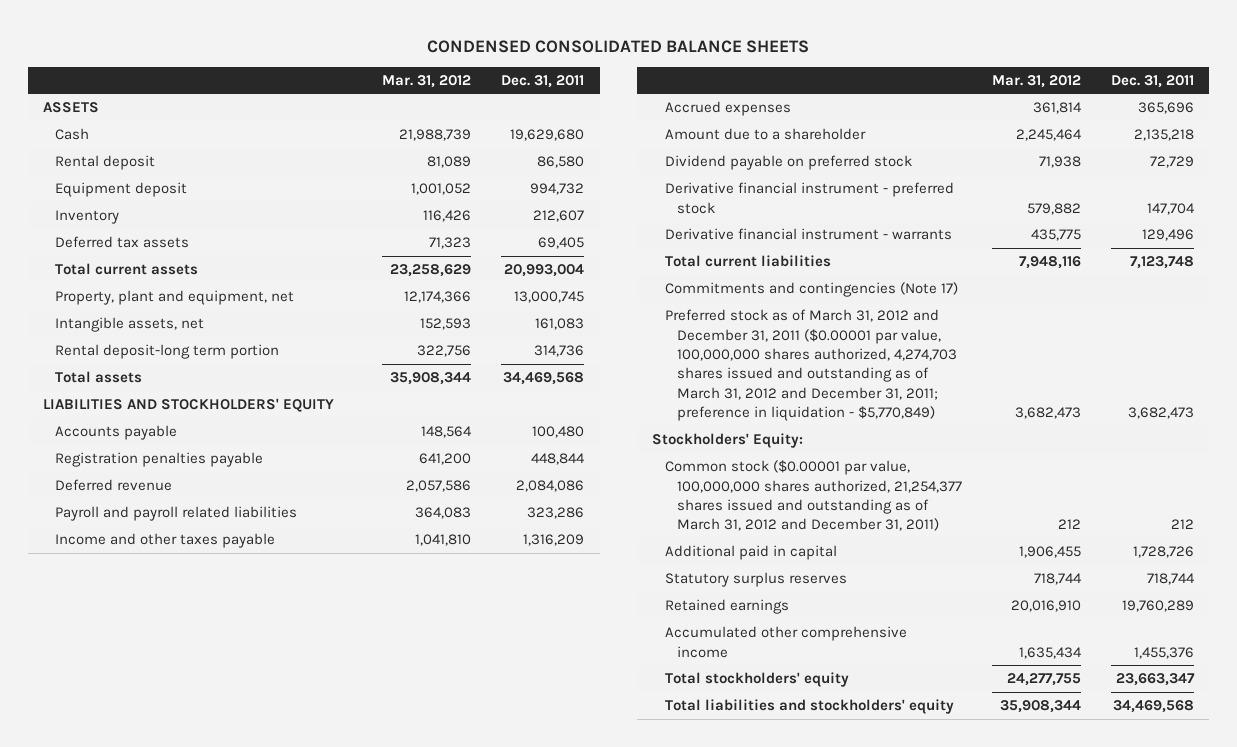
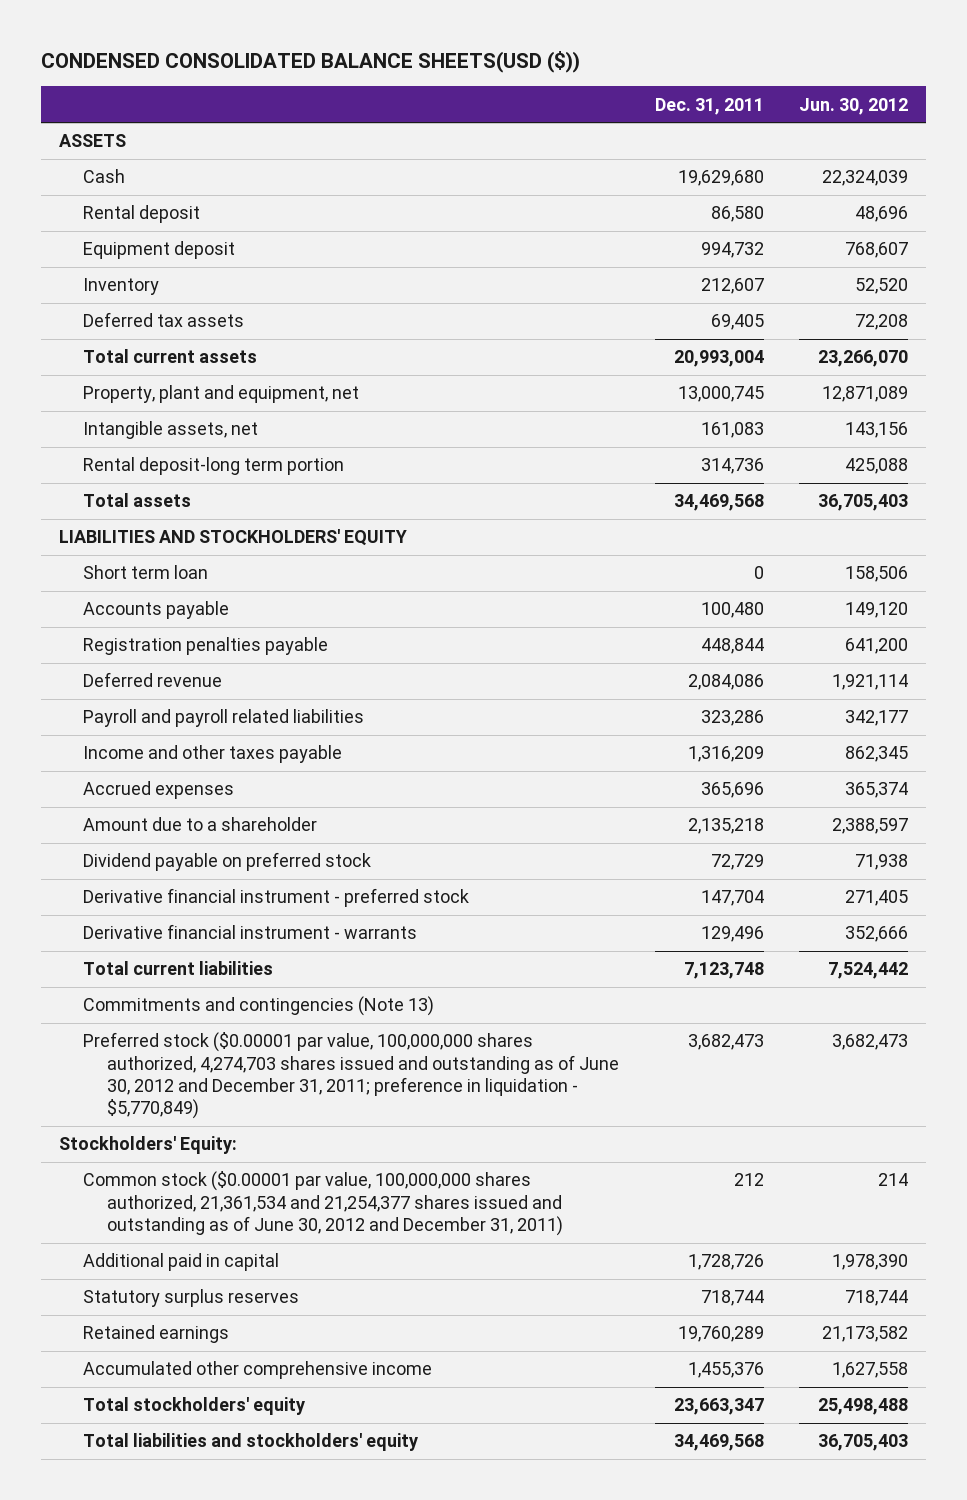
[427,39,810,53] CONDENSED CONSOLIDATED BALANCE SHEETS -> [40,51,580,74] CONDENSED CONSOLIDATED BALANCE SHEETS(USD ($))
[382,74,472,88] Mar. 31, 2012 -> none
none -> [799,97,909,115] Jun. 30, 2012
none -> [82,565,208,580] Short term loan
[664,282,958,298] Commitments and contingencies (Note 17) -> [82,996,434,1017] Commitments and contingencies (Note 13)
[664,309,957,422] Preferred stock as of March 31, 2012 and December 31, 2011 ($0.00001 par value, 100,000,000 shares authorized, 4,274,703 shares issued and outstanding as of March 31, 2012 and December 31, 2011; preference in liquidation - $5,770,849) -> [82,1032,620,1120] Preferred stock ($0.00001 par value, 100,000,000 shares authorized, 4,274,703 shares issued and outstanding as of June 30, 2012 and December 31, 2011; preference in liquidation - $5,770,849)
[664,460,962,532] Common stock ($0.00001 par value, 100,000,000 shares authorized, 21,254,377 shares issued and outstanding as of March 31, 2012 and December 31, 2011) -> [82,1171,564,1237] Common stock ($0.00001 par value, 100,000,000 shares authorized, 21,361,534 and 21,254,377 shares issued and outstanding as of June 30, 2012 and December 31, 2011)

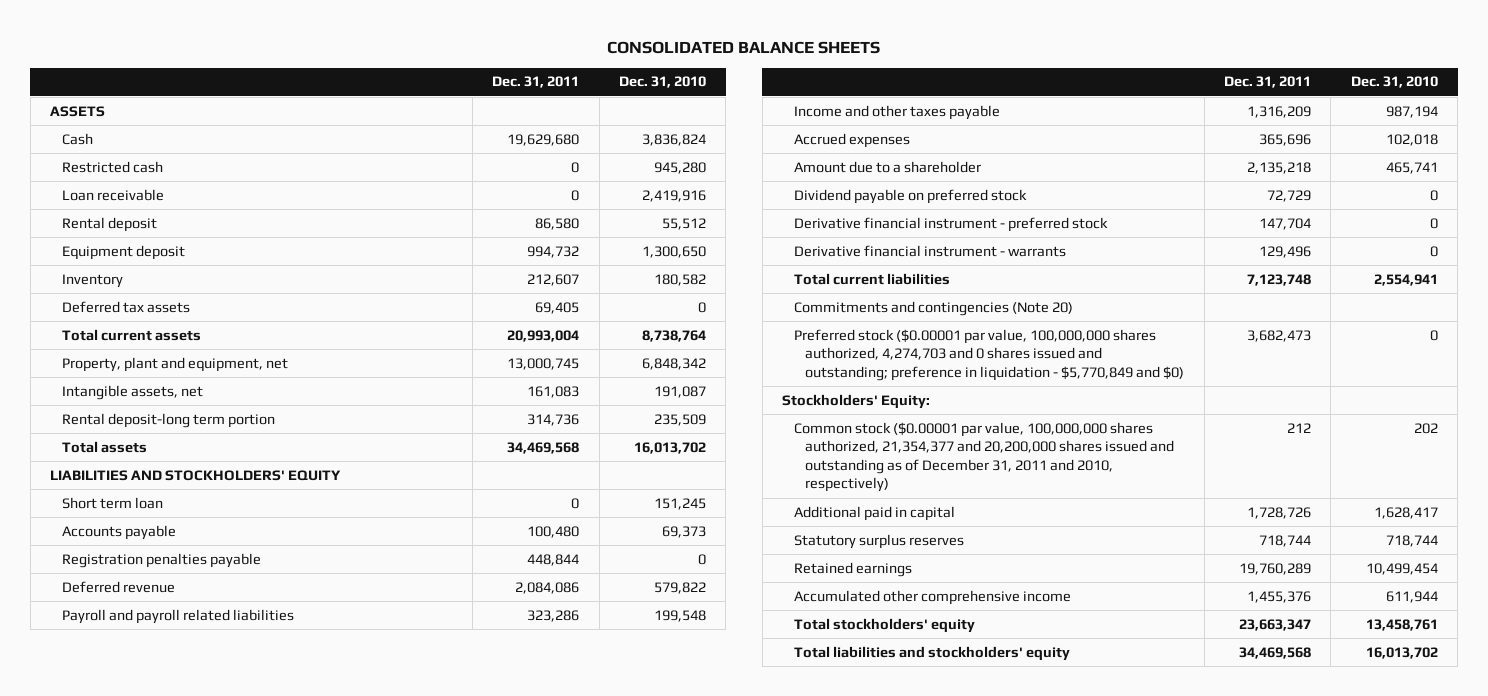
[40,51,580,74] CONDENSED CONSOLIDATED BALANCE SHEETS(USD ($)) -> [606,41,880,55] CONSOLIDATED BALANCE SHEETS
[799,97,909,115] Jun. 30, 2012 -> none
none -> [618,76,706,89] Dec. 31, 2010
none -> [61,160,163,173] Restricted cash
none -> [61,188,164,201] Loan receivable
[82,996,434,1017] Commitments and contingencies (Note 13) -> [793,300,1073,316] Commitments and contingencies (Note 20)
[82,1032,620,1120] Preferred stock ($0.00001 par value, 100,000,000 shares authorized, 4,274,703 shares issued and outstanding as of June 30, 2012 and December 31, 2011; preference in liquidation - $5,770,849) -> [793,328,1185,381] Preferred stock ($0.00001 par value, 100,000,000 shares authorized, 4,274,703 and 0 shares issued and outstanding; preference in liquidation - $5,770,849 and $0)
[82,1171,564,1237] Common stock ($0.00001 par value, 100,000,000 shares authorized, 21,361,534 and 21,254,377 shares issued and outstanding as of June 30, 2012 and December 31, 2011) -> [793,421,1175,493] Common stock ($0.00001 par value, 100,000,000 shares authorized, 21,354,377 and 20,200,000 shares issued and outstanding as of December 31, 2011 and 2010, respectively)

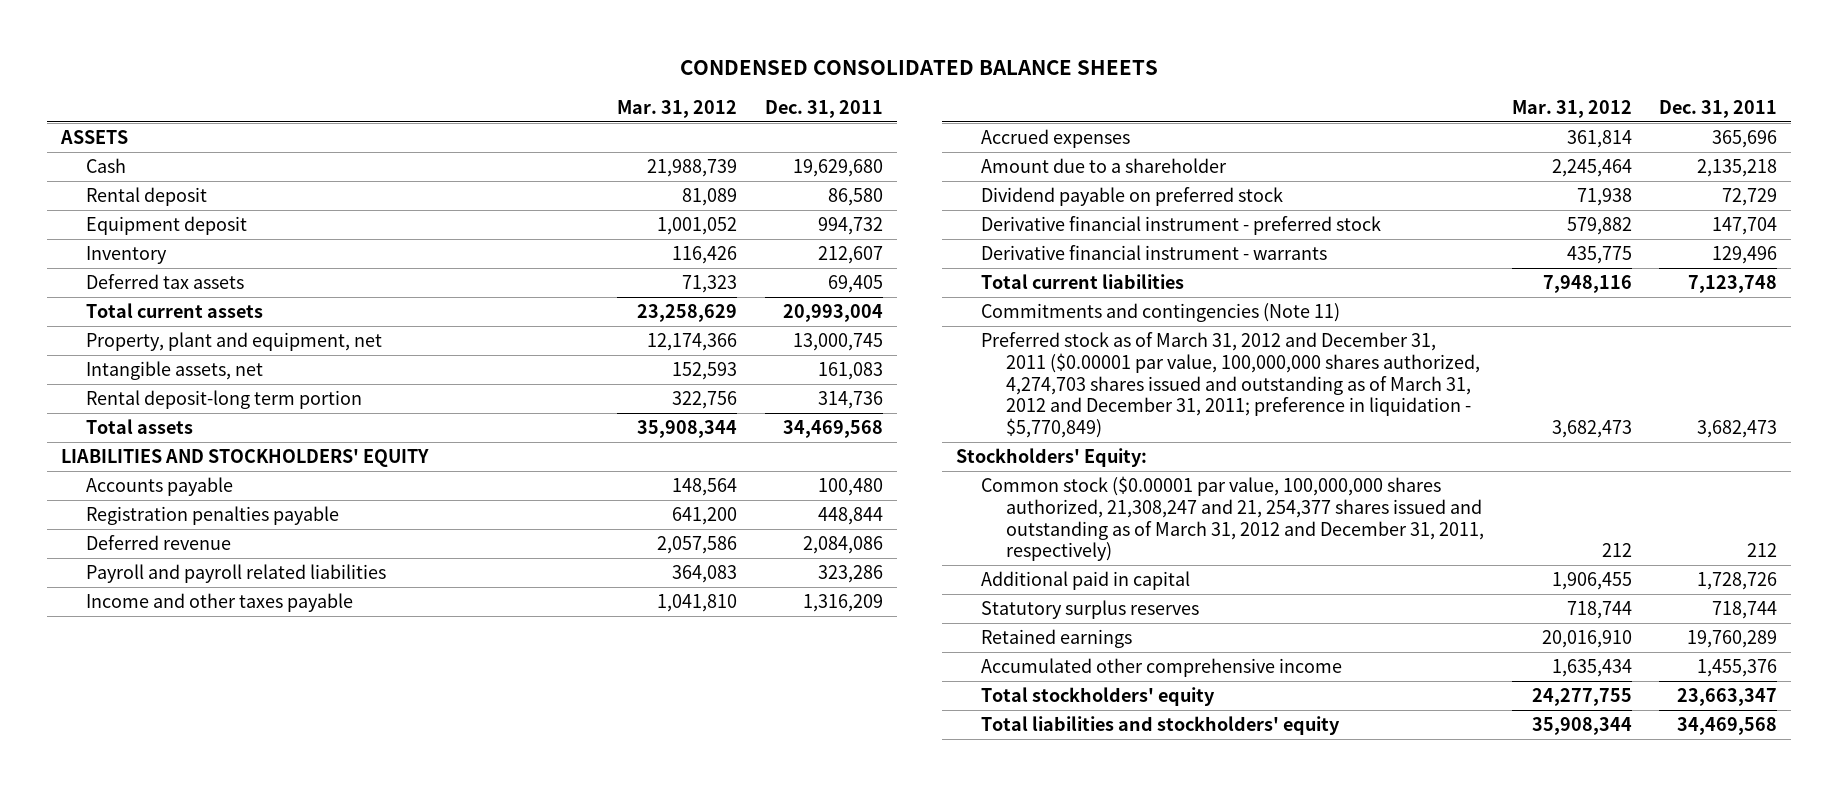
[606,41,880,55] CONSOLIDATED BALANCE SHEETS -> [680,59,1159,75] CONDENSED CONSOLIDATED BALANCE SHEETS
[618,76,706,89] Dec. 31, 2010 -> none
none -> [617,99,738,118] Mar. 31, 2012
[61,160,163,173] Restricted cash -> none
[61,188,164,201] Loan receivable -> none
[61,496,163,509] Short term loan -> none
[793,300,1073,316] Commitments and contingencies (Note 20) -> [980,303,1340,323] Commitments and contingencies (Note 11)
[793,328,1185,381] Preferred stock ($0.00001 par value, 100,000,000 shares authorized, 4,274,703 and 0 shares issued and outstanding; preference in liquidation - $5,770,849 and $0) -> [980,332,1480,439] Preferred stock as of March 31, 2012 and December 31, 2011 ($0.00001 par value, 100,000,000 shares authorized, 4,274,703 shares issued and outstanding as of March 31, 2012 and December 31, 2011; preference in liquidation - $5,770,849)
[793,421,1175,493] Common stock ($0.00001 par value, 100,000,000 shares authorized, 21,354,377 and 20,200,000 shares issued and outstanding as of December 31, 2011 and 2010, respectively) -> [980,476,1484,562] Common stock ($0.00001 par value, 100,000,000 shares authorized, 21,308,247 and 21, 254,377 shares issued and outstanding as of March 31, 2012 and December 31, 2011, respectively)

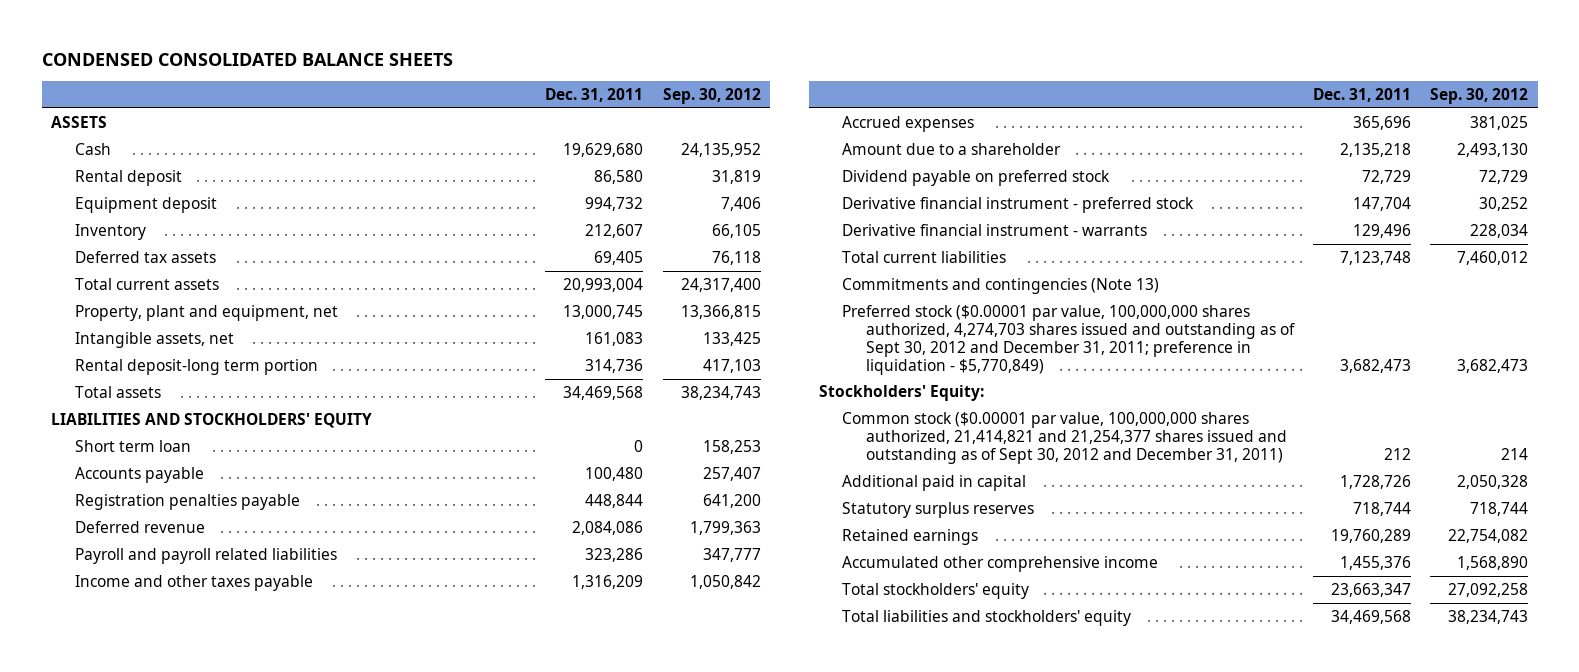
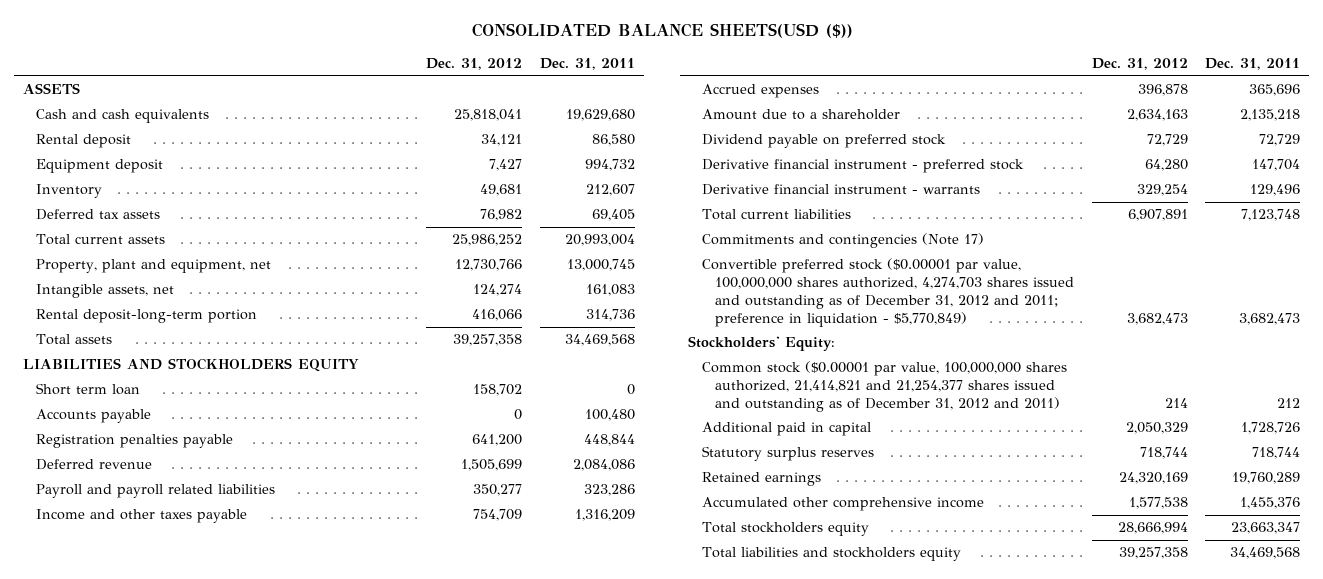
[41,52,453,66] CONDENSED CONSOLIDATED BALANCE SHEETS -> [471,23,853,39] CONSOLIDATED BALANCE SHEETS(USD ($))
[662,88,761,105] Sep. 30, 2012 -> none
none -> [426,58,523,71] Dec. 31, 2012
[74,142,111,155] Cash -> [36,109,210,124] Cash and cash equivalents
[74,358,318,375] Rental deposit-long term portion -> [36,309,258,324] Rental deposit-long-term portion
[51,412,373,428] LIABILITIES AND STOCKHOLDERS' EQUITY -> [22,358,359,373] LIABILITIES AND STOCKHOLDERS EQUITY
[842,277,1160,294] Commitments and contingencies (Note 13) -> [701,233,984,249] Commitments and contingencies (Note 17)
[842,304,1295,375] Preferred stock ($0.00001 par value, 100,000,000 shares authorized, 4,274,703 shares issued and outstanding as of Sept 30, 2012 and December 31, 2011; preference in liquidation - $5,770,849) -> [701,258,1075,327] Convertible preferred stock ($0.00001 par value, 100,000,000 shares authorized, 4,274,703 shares issued and outstanding as of December 31, 2012 and 2011; preference in liquidation - $5,770,849)
[842,411,1287,464] Common stock ($0.00001 par value, 100,000,000 shares authorized, 21,414,821 and 21,254,377 shares issued and outstanding as of Sept 30, 2012 and December 31, 2011) -> [701,361,1067,412] Common stock ($0.00001 par value, 100,000,000 shares authorized, 21,414,821 and 21,254,377 shares issued and outstanding as of December 31, 2012 and 2011)
[842,582,1030,599] Total stockholders' equity -> [701,522,869,537] Total stockholders equity
[842,609,1132,626] Total liabilities and stockholders' equity -> [701,547,961,562] Total liabilities and stockholders equity

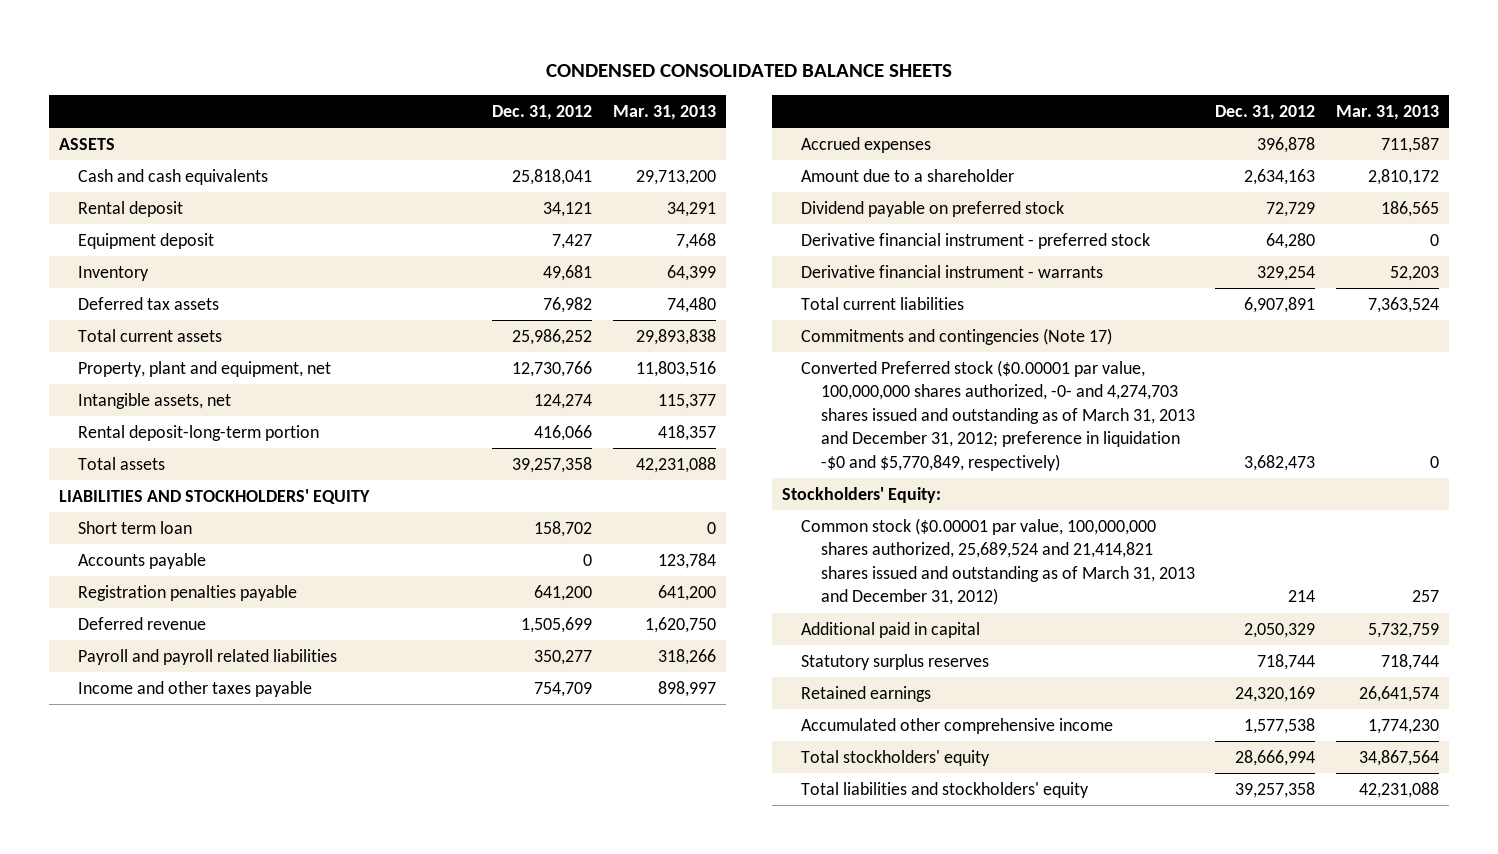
[471,23,853,39] CONSOLIDATED BALANCE SHEETS(USD ($)) -> [545,63,952,77] CONDENSED CONSOLIDATED BALANCE SHEETS
[539,58,635,71] Dec. 31, 2011 -> none
none -> [612,105,716,121] Mar. 31, 2013
[22,358,359,373] LIABILITIES AND STOCKHOLDERS EQUITY -> [58,489,370,505] LIABILITIES AND STOCKHOLDERS' EQUITY
[701,258,1075,327] Convertible preferred stock ($0.00001 par value, 100,000,000 shares authorized, 4,274,703 shares issued and outstanding as of December 31, 2012 and 2011; preference in liquidation - $5,770,849) -> [801,360,1195,471] Converted Preferred stock ($0.00001 par value, 100,000,000 shares authorized, -0- and 4,274,703 shares issued and outstanding as of March 31, 2013 and December 31, 2012; preference in liquidation -$0 and $5,770,849, respectively)
[701,361,1067,412] Common stock ($0.00001 par value, 100,000,000 shares authorized, 21,414,821 and 21,254,377 shares issued and outstanding as of December 31, 2012 and 2011) -> [801,518,1195,606] Common stock ($0.00001 par value, 100,000,000 shares authorized, 25,689,524 and 21,414,821 shares issued and outstanding as of March 31, 2013 and December 31, 2012)
[701,522,869,537] Total stockholders equity -> [801,750,991,767] Total stockholders' equity
[701,547,961,562] Total liabilities and stockholders equity -> [801,782,1090,799] Total liabilities and stockholders' equity

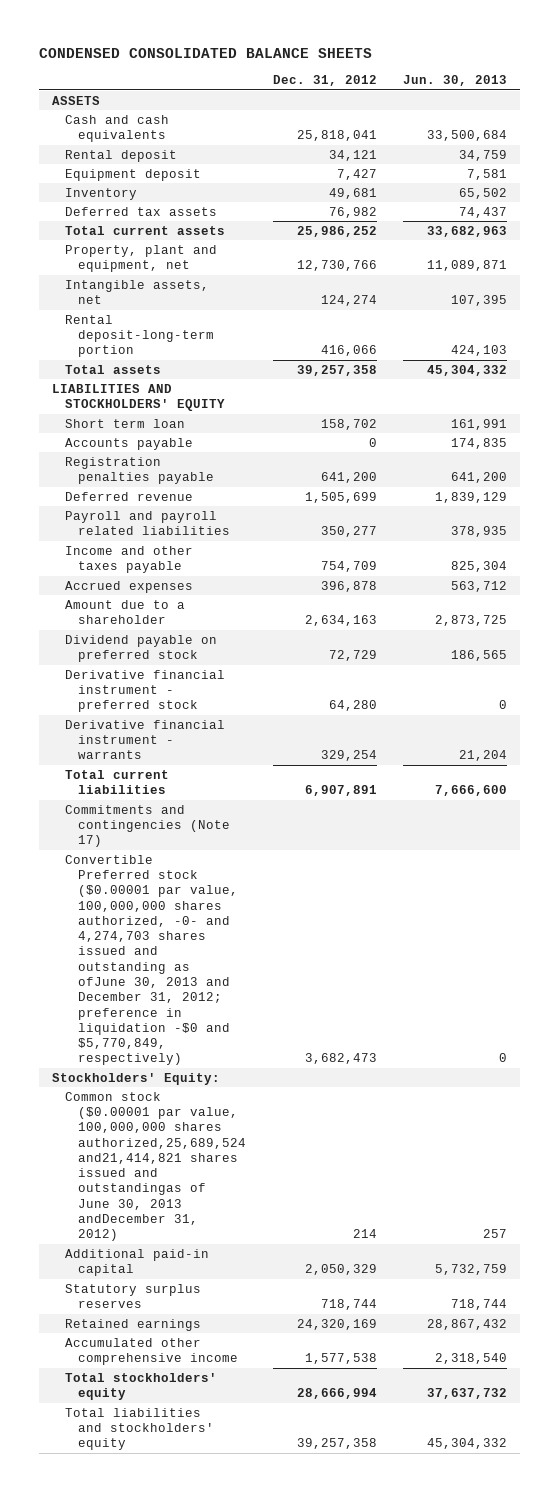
[612,105,716,121] Mar. 31, 2013 -> none
none -> [403,75,508,87] Jun. 30, 2013
[801,360,1195,471] Converted Preferred stock ($0.00001 par value, 100,000,000 shares authorized, -0- and 4,274,703 shares issued and outstanding as of March 31, 2013 and December 31, 2012; preference in liquidation -$0 and $5,770,849, respectively) -> [65,854,239,1066] Convertible Preferred stock ($0.00001 par value, 100,000,000 shares authorized, -0- and 4,274,703 shares issued and outstanding as ofJune 30, 2013 and December 31, 2012; preference in liquidation -$0 and $5,770,849, respectively)
[801,518,1195,606] Common stock ($0.00001 par value, 100,000,000 shares authorized, 25,689,524 and 21,414,821 shares issued and outstanding as of March 31, 2013 and December 31, 2012) -> [65,1091,247,1242] Common stock ($0.00001 par value, 100,000,000 shares authorized,25,689,524 and21,414,821 shares issued and outstandingas of June 30, 2013 andDecember 31, 2012)
[801,622,981,639] Additional paid in capital -> [65,1248,210,1277] Additional paid-in capital

